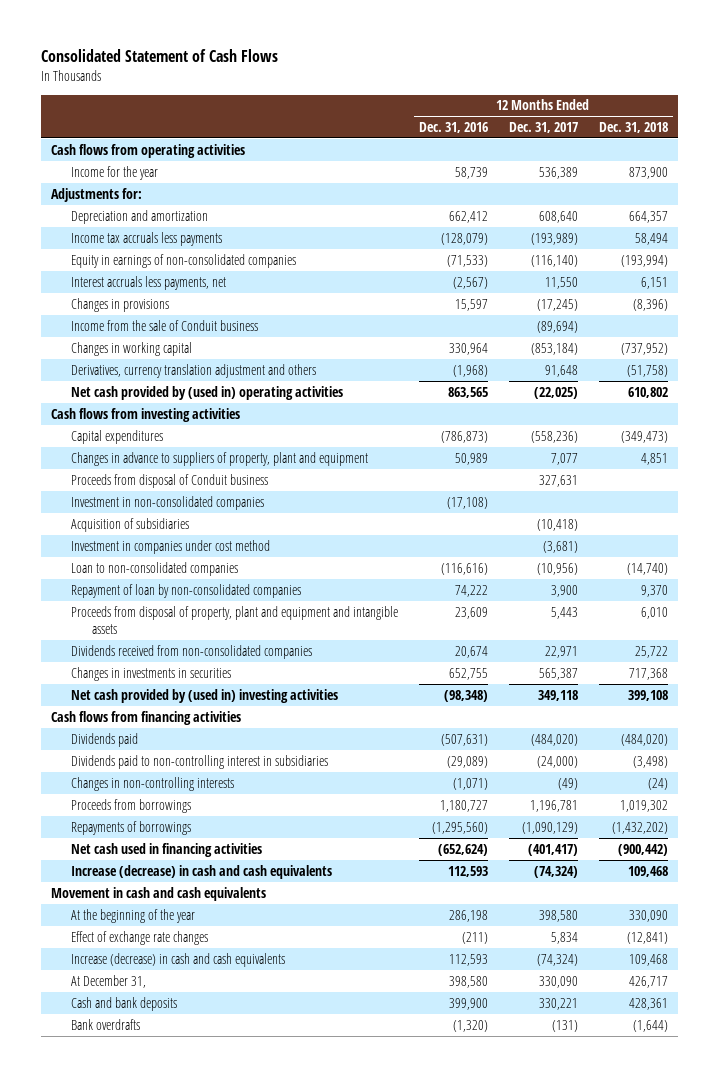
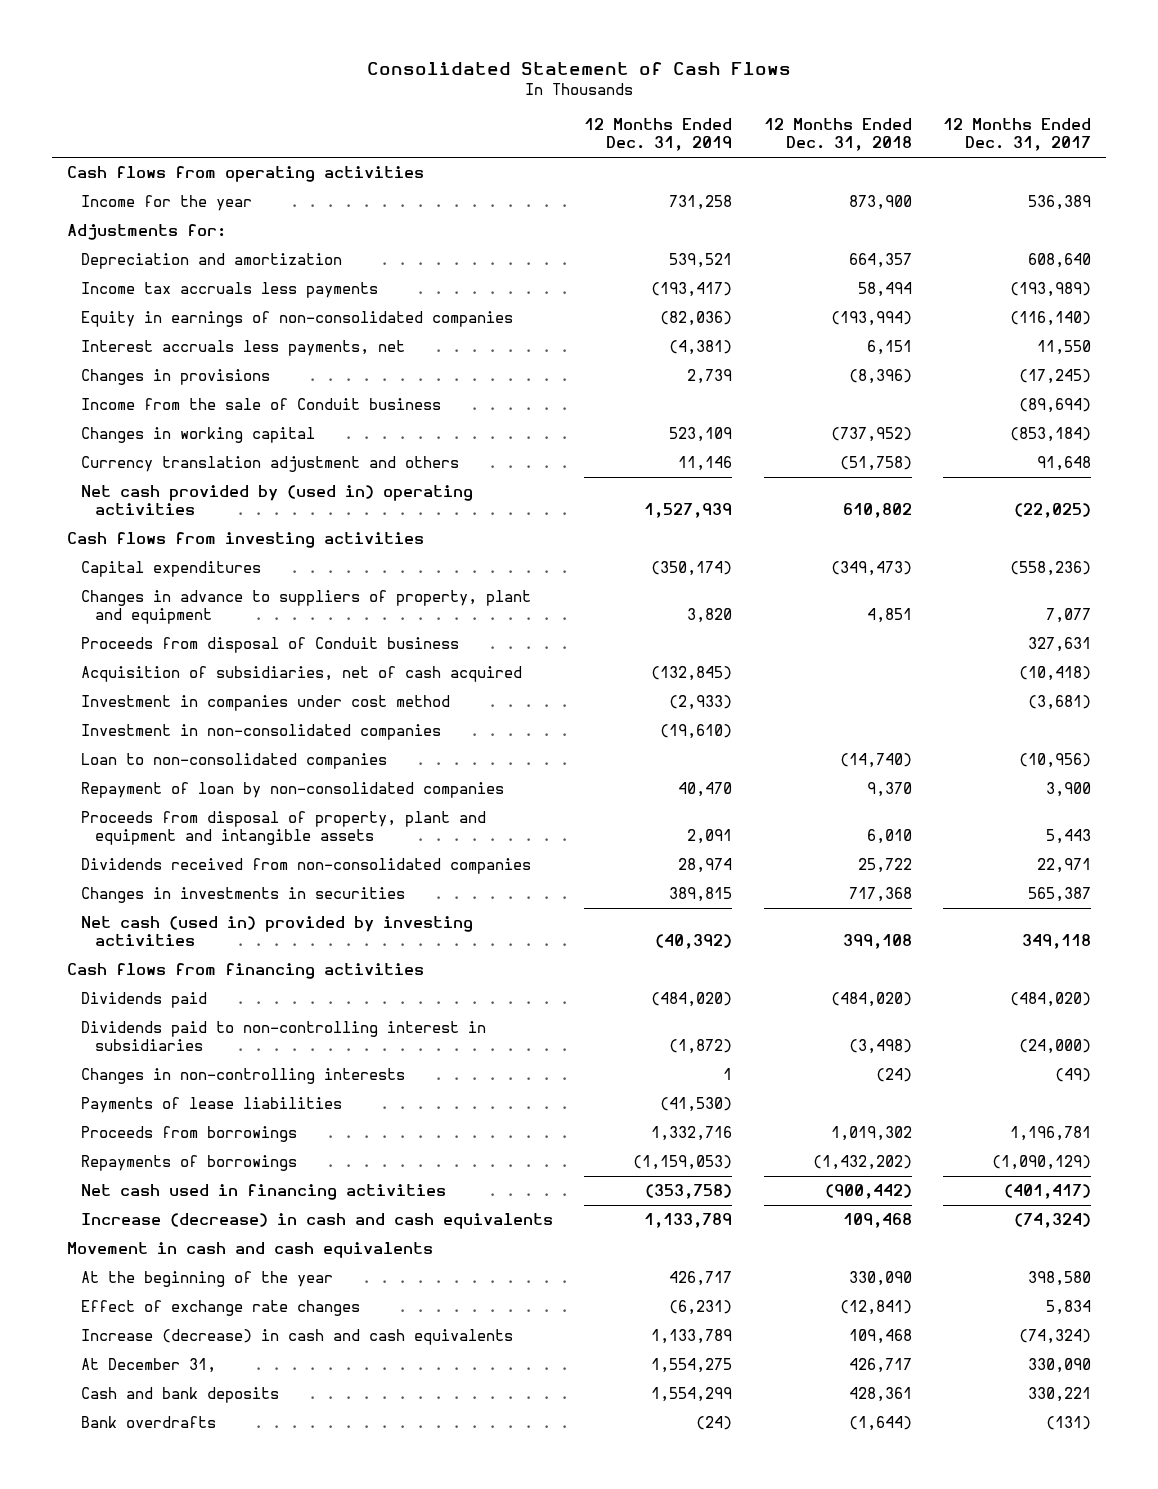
[419,121,489,133] Dec. 31, 2016 -> none
none -> [584,118,733,152] 12 Months Ended Dec. 31, 2019
[71,363,317,378] Derivatives, currency translation adjustment and others -> [81,456,460,473] Currency translation adjustment and others
[71,517,190,532] Acquisition of subsidiaries -> [81,666,523,683] Acquisition of subsidiaries, net of cash acquired
[71,495,265,510] Investment in non-consolidated companies -> [81,724,442,741] Investment in non-consolidated companies
[71,688,339,703] Net cash provided by (used in) investing activities -> [81,916,474,947] Net cash (used in) provided by investing activities
none -> [81,1097,343,1114] Payments of lease liabilities

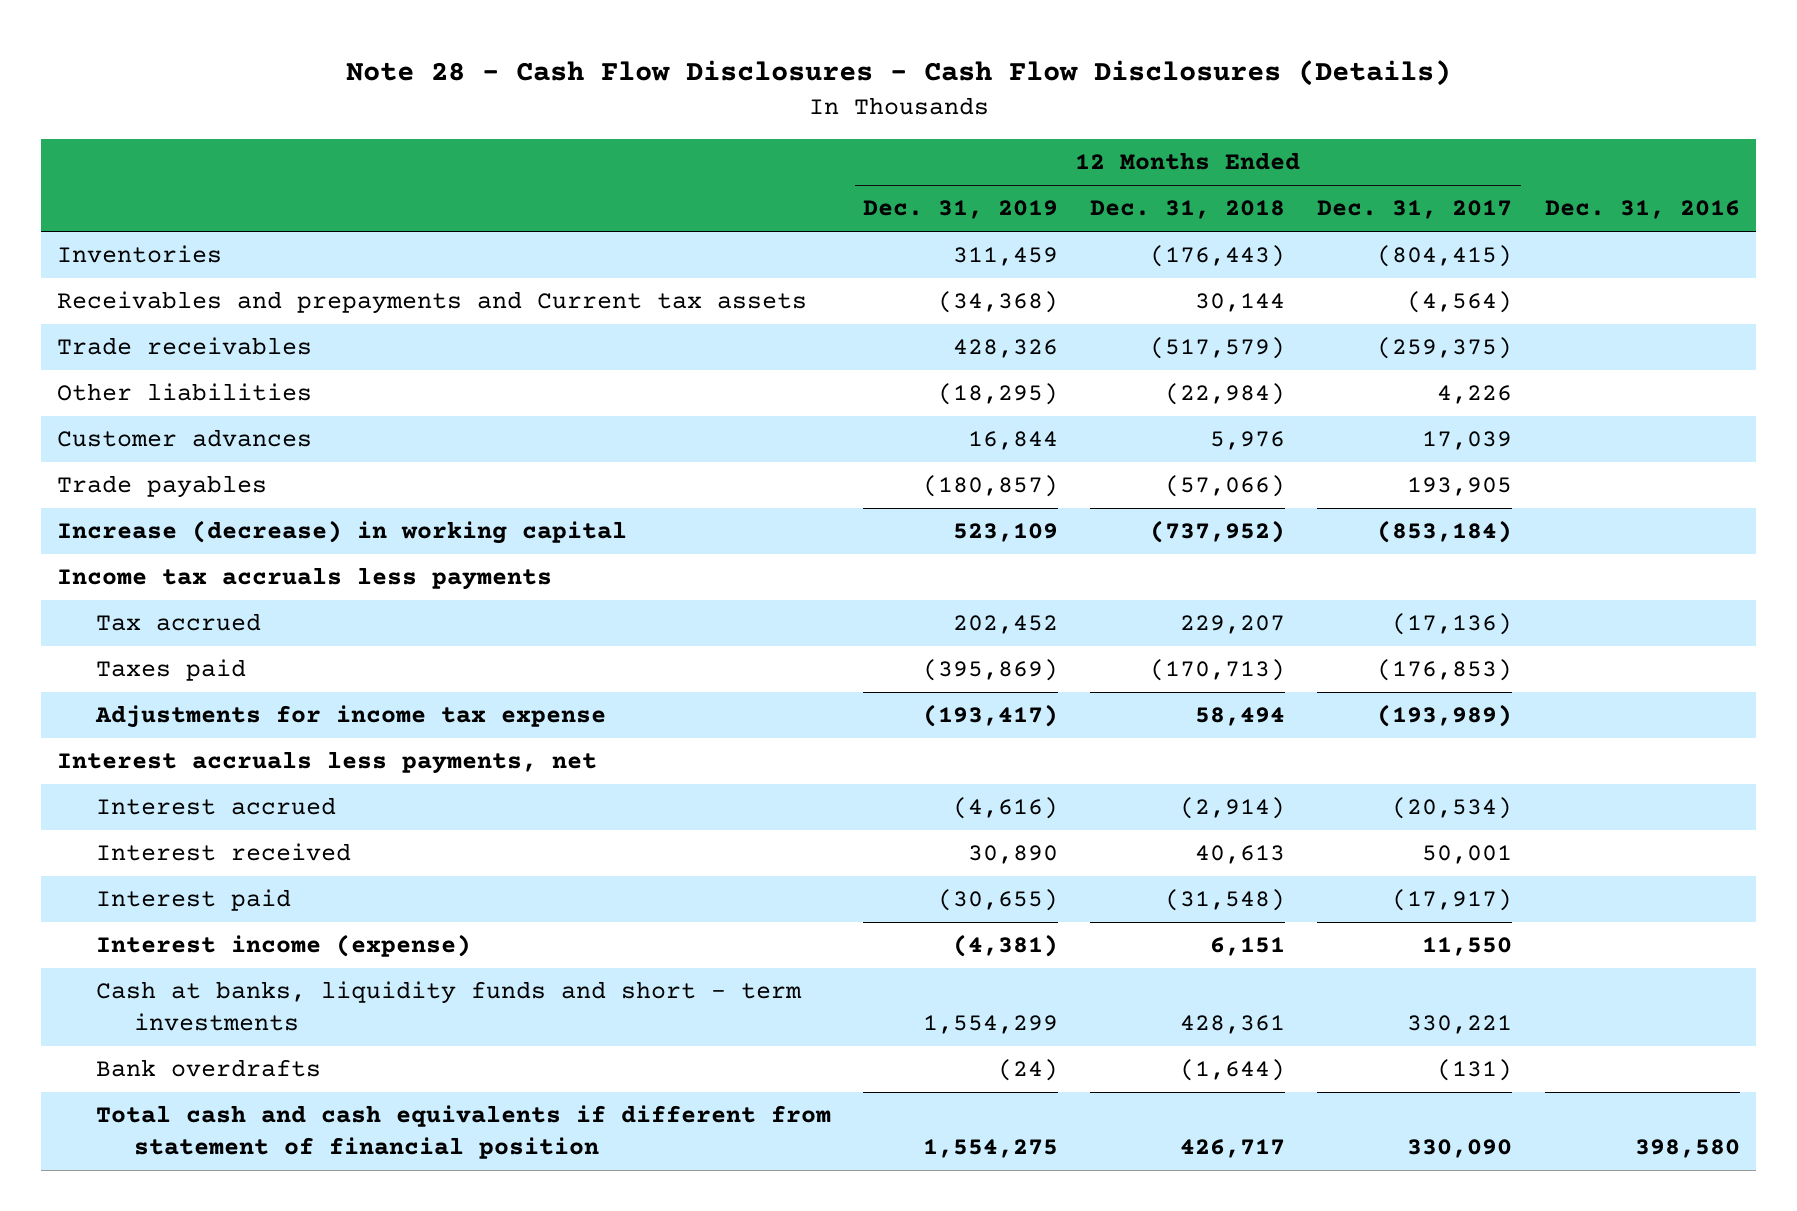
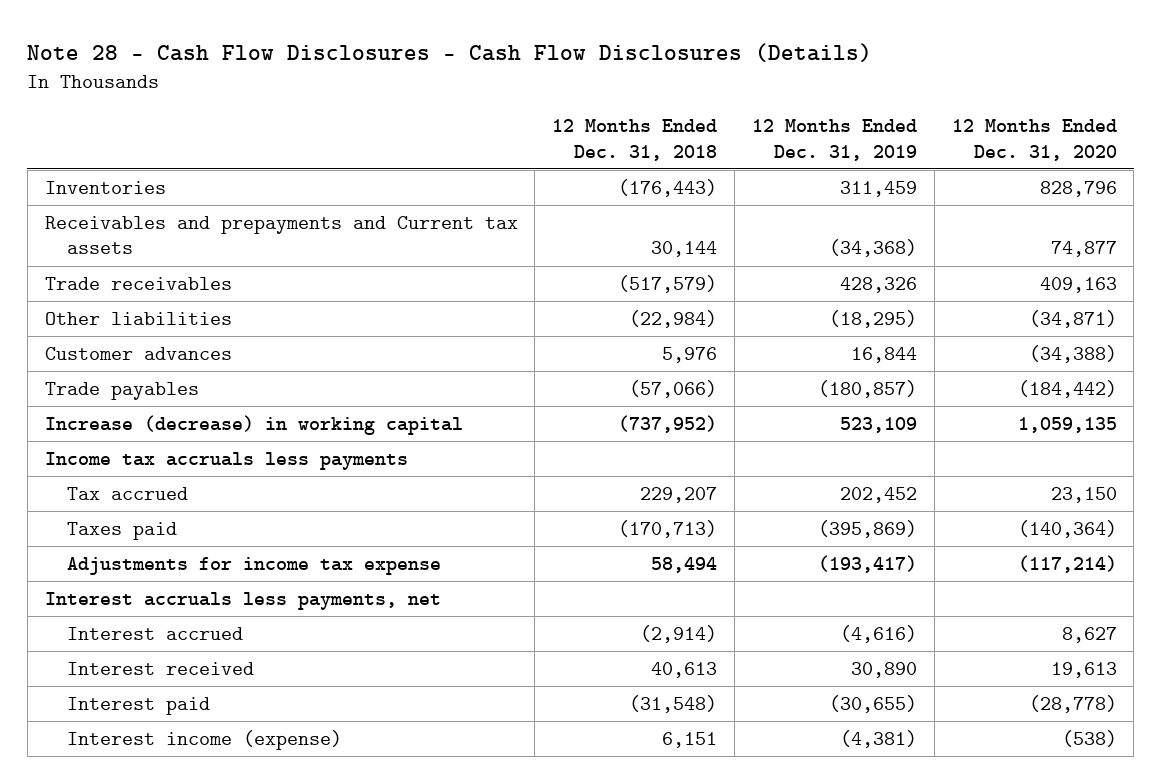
[1317,200,1513,220] Dec. 31, 2017 -> none
[1544,200,1740,220] Dec. 31, 2016 -> none
none -> [951,119,1117,161] 12 Months Ended Dec. 31, 2020
[95,981,802,1031] Cash at banks, liquidity funds and short - term investments -> none
[95,1059,321,1078] Bank overdrafts -> none
[95,1105,831,1159] Total cash and cash equivalents if different from statement of financial position -> none

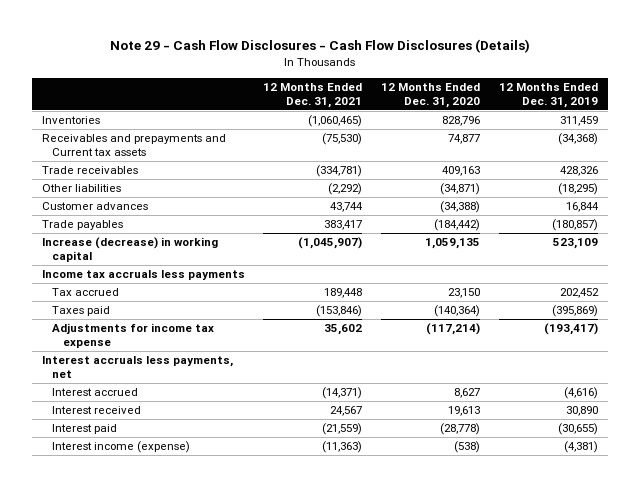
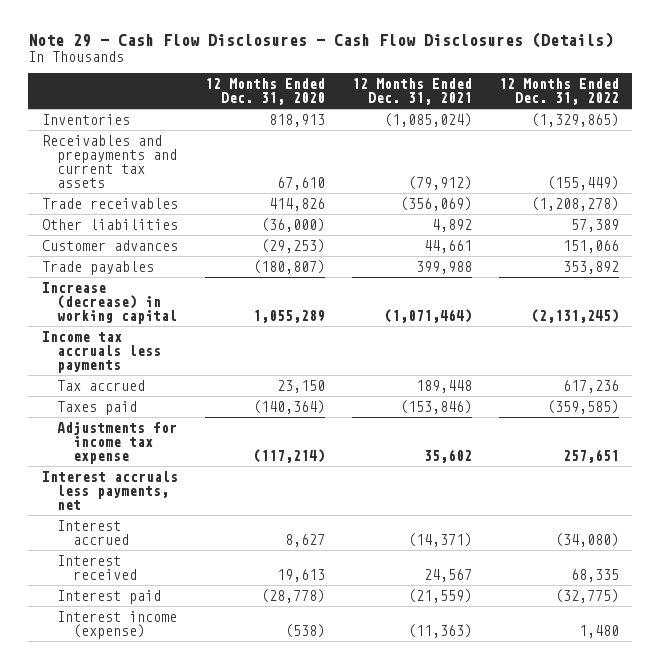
[499,82,599,108] 12 Months Ended Dec. 31, 2019 -> none
none -> [498,78,619,106] 12 Months Ended Dec. 31, 2022
[308,115,363,128] (1,060,465) -> [383,112,472,127] (1,085,024)
[442,116,481,127] 828,796 -> [268,113,325,127] 818,913
[41,134,226,156] Receivables and prepayments and Current tax assets -> [41,134,178,188] Receivables and prepayments and current tax assets
[322,133,363,146] (75,530) -> [407,175,472,190] (79,912)
[448,134,481,145] 74,877 -> [276,176,325,190] 67,610
[316,165,363,178] (334,781) -> [399,196,472,211] (356,069)
[442,166,481,177] 409,163 -> [268,197,325,211] 414,826
[328,183,363,196] (2,292) -> [431,218,472,232] 4,892
[440,183,481,196] (34,871) -> [260,217,325,232] (36,000)
[330,202,364,213] 43,744 -> [423,239,472,253] 44,661
[440,201,481,214] (34,388) -> [260,238,325,253] (29,253)
[324,220,363,231] 383,417 -> [415,260,472,274] 399,988
[434,219,481,232] (184,442) -> [252,259,325,274] (180,807)
[298,237,363,250] (1,045,907) -> [383,308,472,323] (1,071,464)
[425,238,481,250] 1,059,135 -> [252,309,325,323] 1,055,289

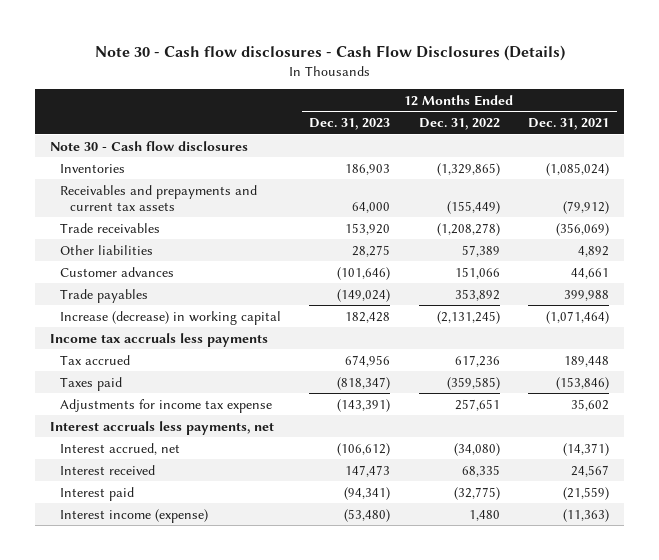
[27,32,613,49] Note 29 - Cash Flow Disclosures - Cash Flow Disclosures (Details) -> [94,44,565,61] Note 30 - Cash flow disclosures - Cash Flow Disclosures (Details)
[204,78,325,106] 12 Months Ended Dec. 31, 2020 -> none
none -> [309,118,391,131] Dec. 31, 2023
none -> [49,140,248,151] Note 30 - Cash flow disclosures
[57,519,130,545] Interest accrued -> [59,442,180,455] Interest accrued, net

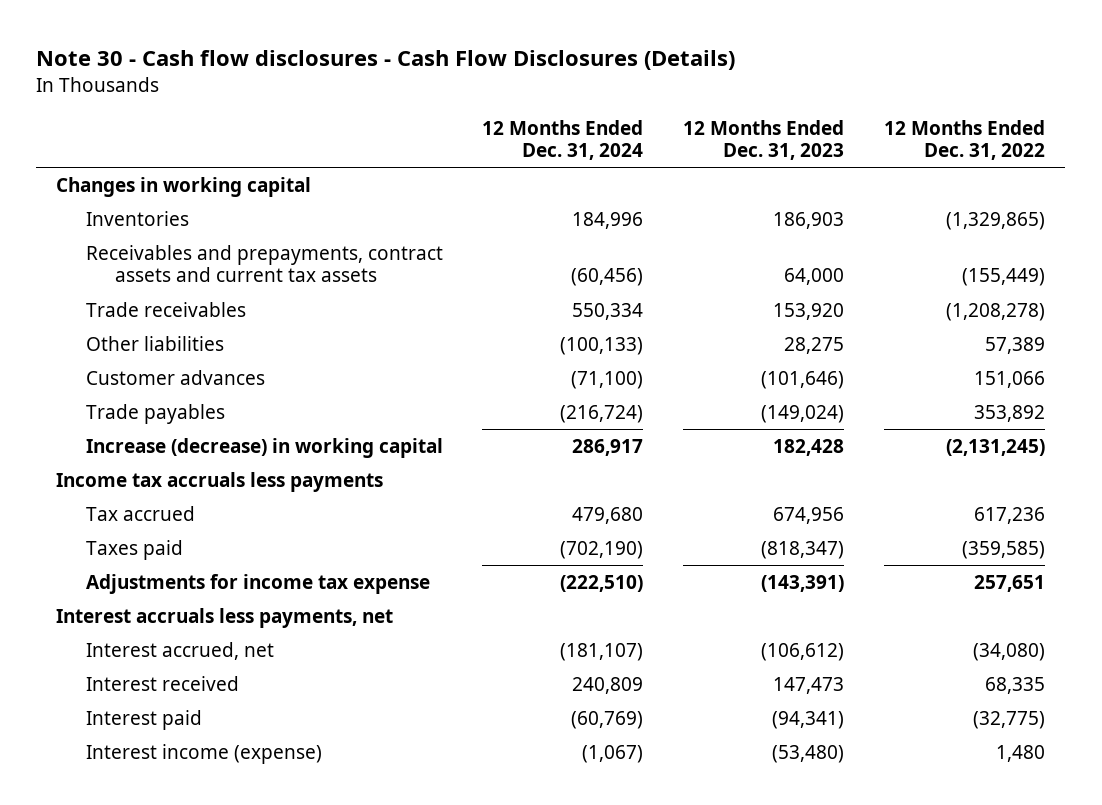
[528,118,610,131] Dec. 31, 2021 -> none
none -> [482,119,644,161] 12 Months Ended Dec. 31, 2024
[49,140,248,151] Note 30 - Cash flow disclosures -> none
none -> [56,176,312,197] Changes in working capital
[59,184,257,211] Receivables and prepayments and current tax assets -> [85,244,443,283] Receivables and prepayments, contract assets and current tax assets

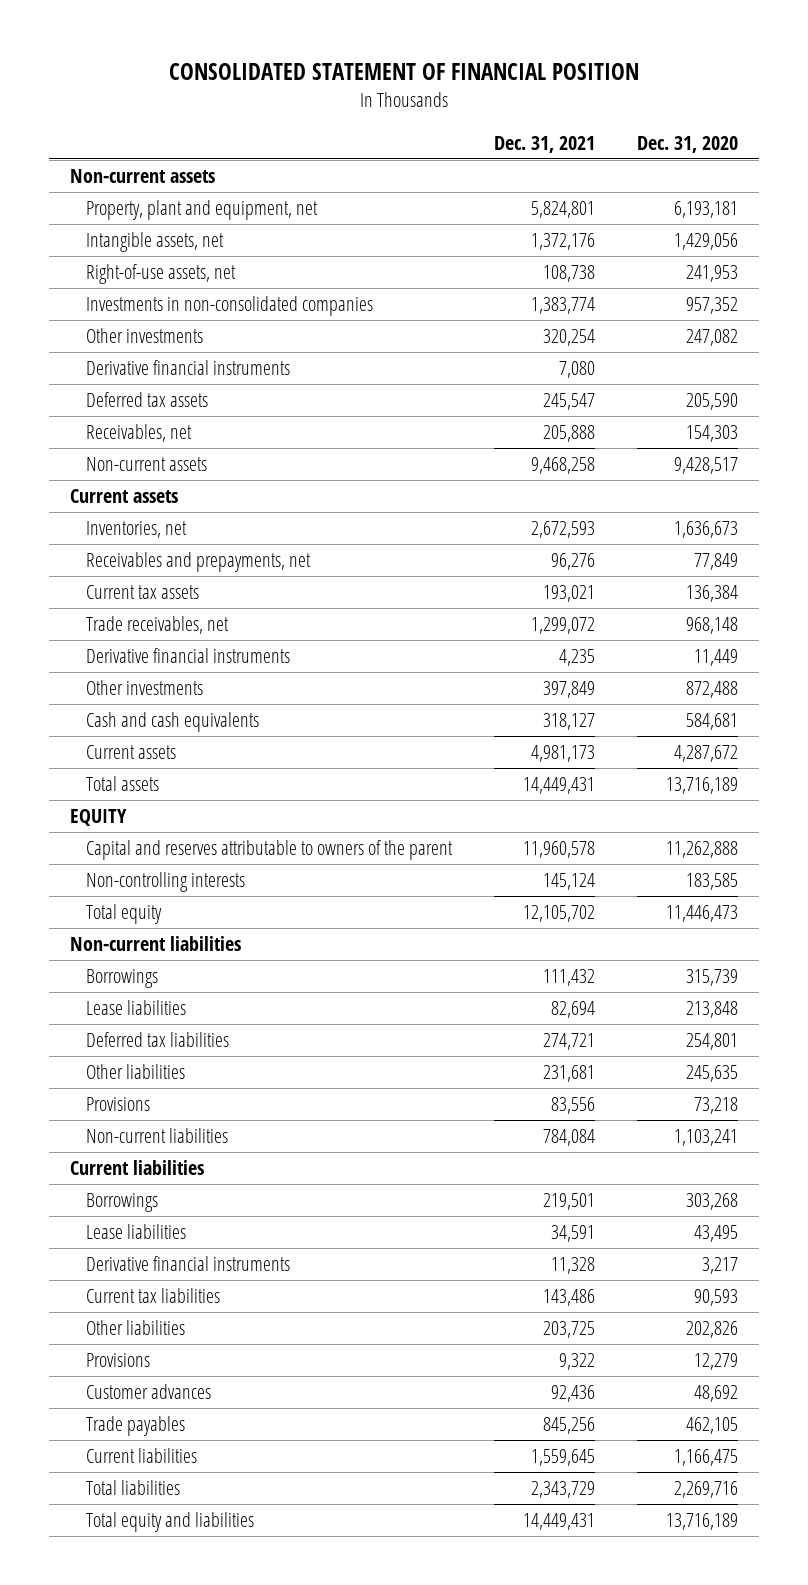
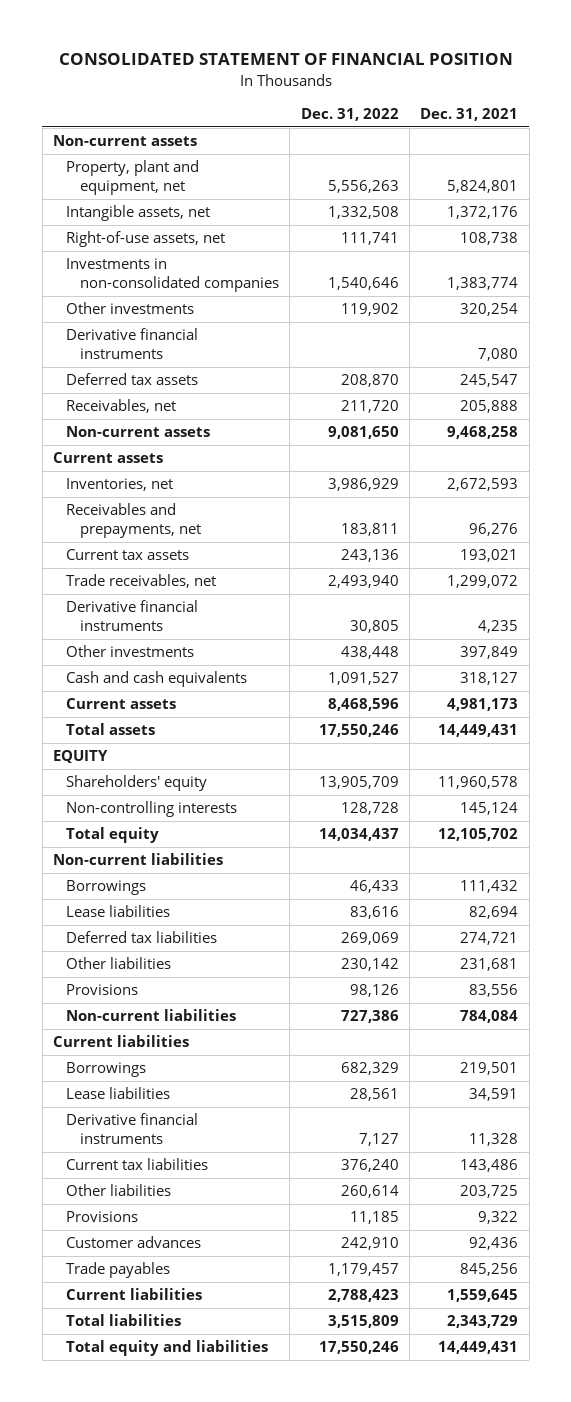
[636,135,738,153] Dec. 31, 2020 -> none
none -> [300,107,399,121] Dec. 31, 2022
[86,840,454,861] Capital and reserves attributable to owners of the parent -> [66,775,208,792] Shareholders' equity

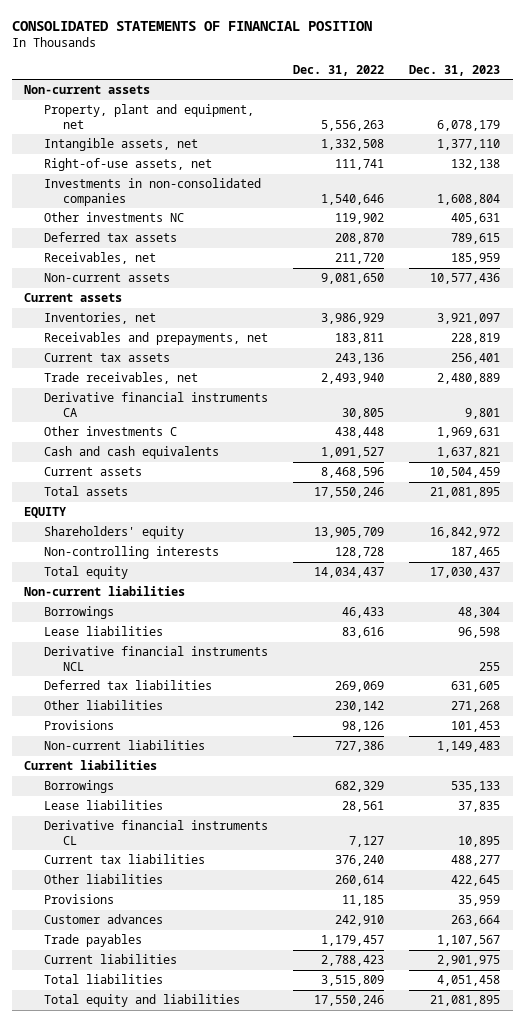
[58,53,513,66] CONSOLIDATED STATEMENT OF FINANCIAL POSITION -> [11,20,372,31] CONSOLIDATED STATEMENTS OF FINANCIAL POSITION
[420,107,519,121] Dec. 31, 2021 -> none
none -> [409,64,501,76] Dec. 31, 2023
[66,328,199,359] Derivative financial instruments -> none
[66,302,195,315] Other investments -> [43,212,184,223] Other investments NC
[66,600,199,631] Derivative financial instruments -> [43,392,268,417] Derivative financial instruments CA
[66,645,195,658] Other investments -> [43,426,177,437] Other investments C
none -> [43,646,268,671] Derivative financial instruments NCL
[66,1113,199,1144] Derivative financial instruments -> [43,820,268,845] Derivative financial instruments CL

